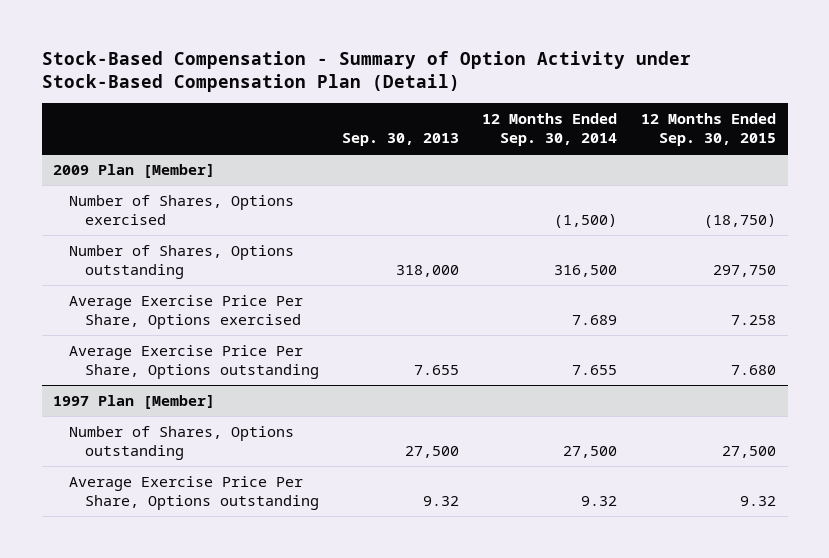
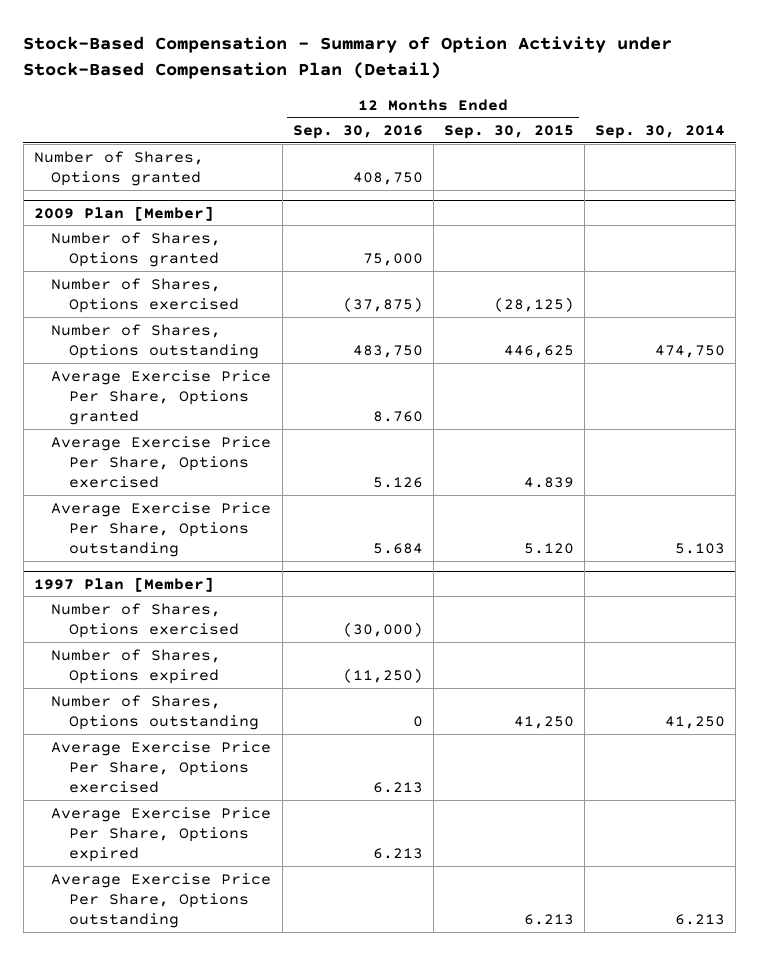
[342,133,460,147] Sep. 30, 2013 -> none
[482,113,618,147] 12 Months Ended Sep. 30, 2014 -> none
none -> [292,125,423,140] Sep. 30, 2016
none -> [595,125,726,140] Sep. 30, 2014
none -> [34,150,205,186] Number of Shares, Options granted
none -> [51,231,222,267] Number of Shares, Options granted
[703,213,776,228] (18,750) -> [493,296,574,312] (28,125)
[712,264,776,277] 297,750 -> [503,344,574,358] 446,625
none -> [51,369,272,425] Average Exercise Price Per Share, Options granted
[730,314,776,325] 7.258 -> [523,476,574,488] 4.839
[730,364,776,375] 7.680 -> [523,542,574,554] 5.120
none -> [51,602,239,638] Number of Shares, Options exercised
none -> [51,648,222,684] Number of Shares, Options expired
[721,445,776,458] 27,500 -> [513,715,574,729] 41,250
none -> [51,740,272,793] Average Exercise Price Per Share, Options exercised
none -> [51,806,272,862] Average Exercise Price Per Share, Options expired
[739,495,776,506] 9.32 -> [523,913,574,925] 6.213

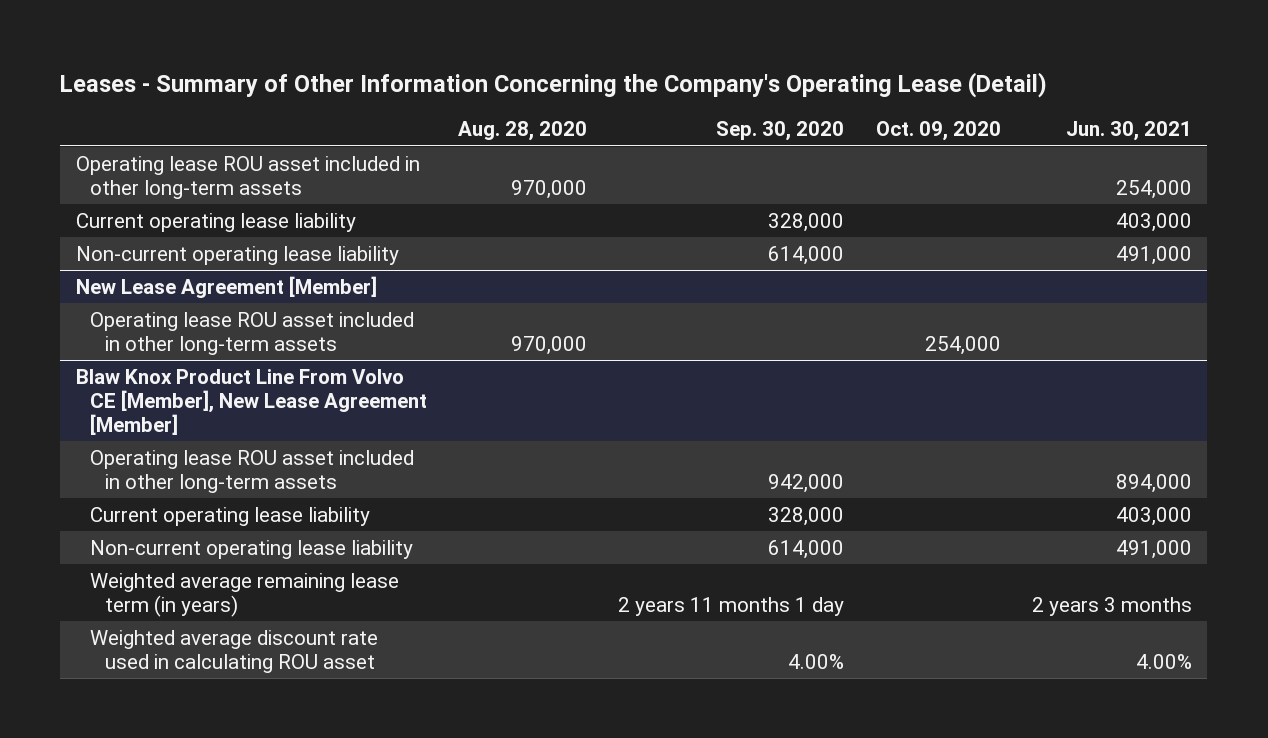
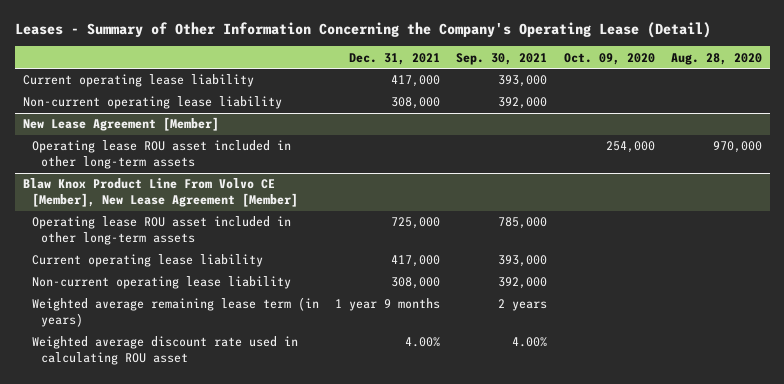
[716,121,845,142] Sep. 30, 2020 -> none
[1065,121,1192,142] Jun. 30, 2021 -> none
none -> [349,52,441,65] Dec. 31, 2021
none -> [456,52,548,65] Sep. 30, 2021
[75,155,420,199] Operating lease ROU asset included in other long-term assets -> none

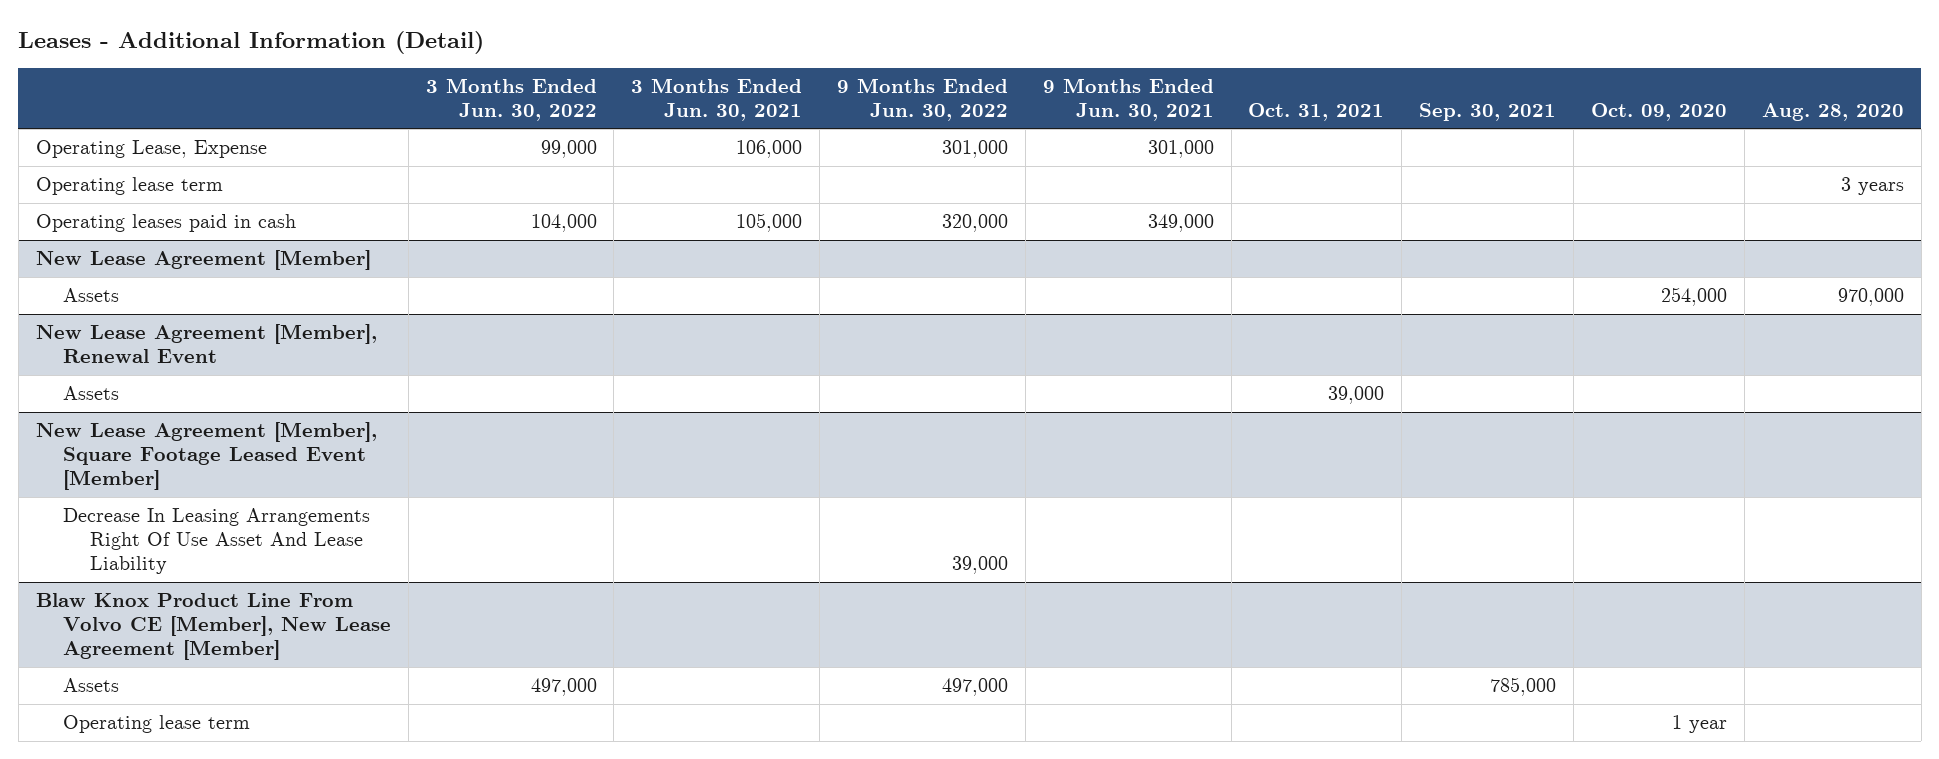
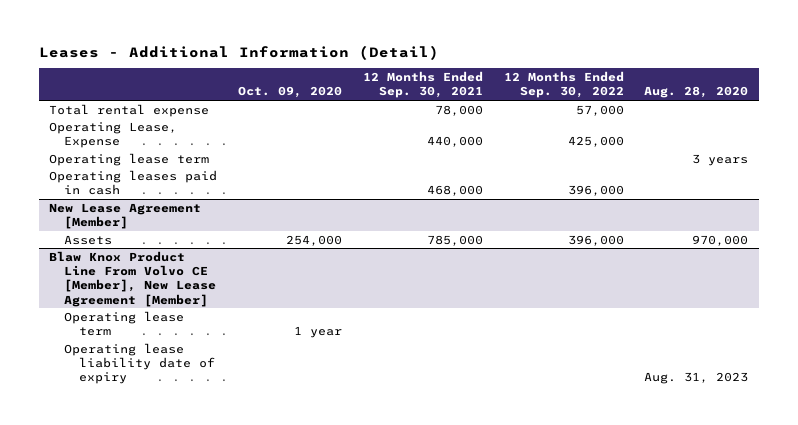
[425,77,597,121] 3 Months Ended Jun. 30, 2022 -> none
[631,77,803,121] 3 Months Ended Jun. 30, 2021 -> none
[836,77,1008,121] 9 Months Ended Jun. 30, 2022 -> none
[1042,77,1214,121] 9 Months Ended Jun. 30, 2021 -> none
[1248,102,1385,121] Oct. 31, 2021 -> none
[1419,102,1557,121] Sep. 30, 2021 -> none
none -> [362,71,483,99] 12 Months Ended Sep. 30, 2021
none -> [503,71,624,99] 12 Months Ended Sep. 30, 2022
none -> [49,103,210,117] Total rental expense
[35,324,377,364] New Lease Agreement [Member], Renewal Event -> none
[62,386,119,401] Assets -> none
[35,422,377,491] New Lease Agreement [Member], Square Footage Leased Event [Member] -> none
[62,508,370,575] Decrease In Leasing Arrangements Right Of Use Asset And Lease Liability -> none
[62,678,119,693] Assets -> none
none -> [64,342,216,385] Operating lease liability date of expiry

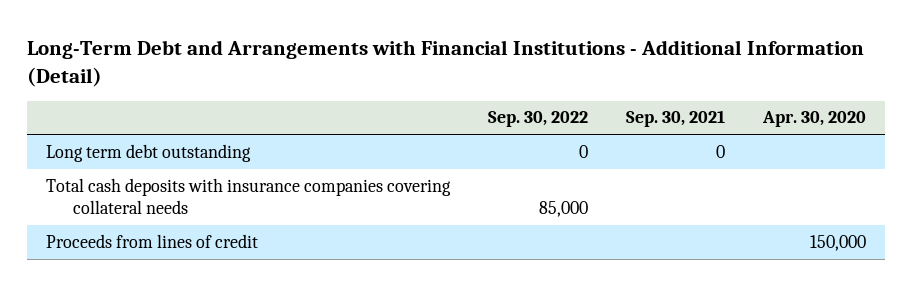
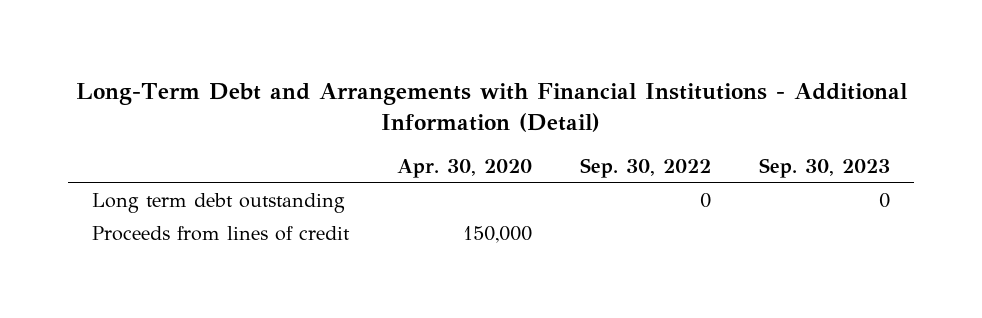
[625,110,725,128] Sep. 30, 2021 -> none
none -> [758,158,890,179] Sep. 30, 2023
[46,177,452,214] Total cash deposits with insurance companies covering collateral needs -> none

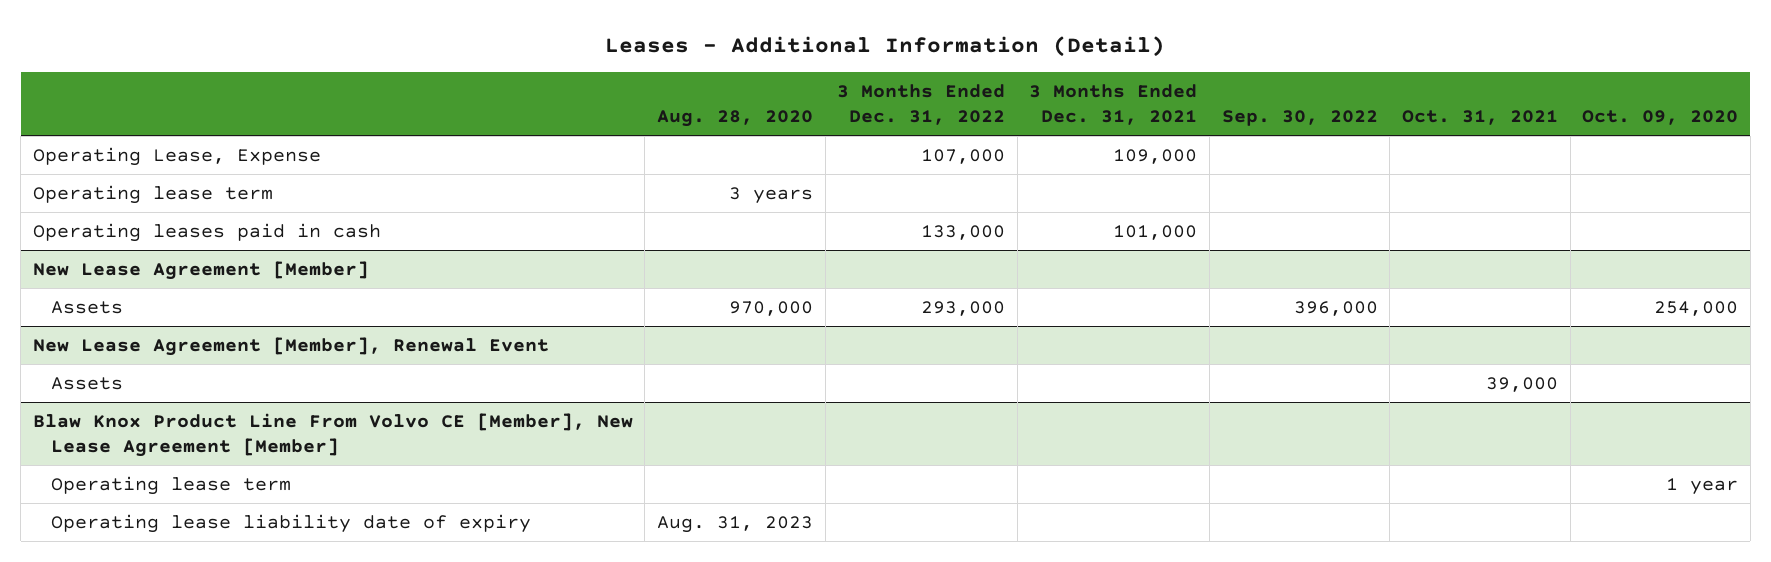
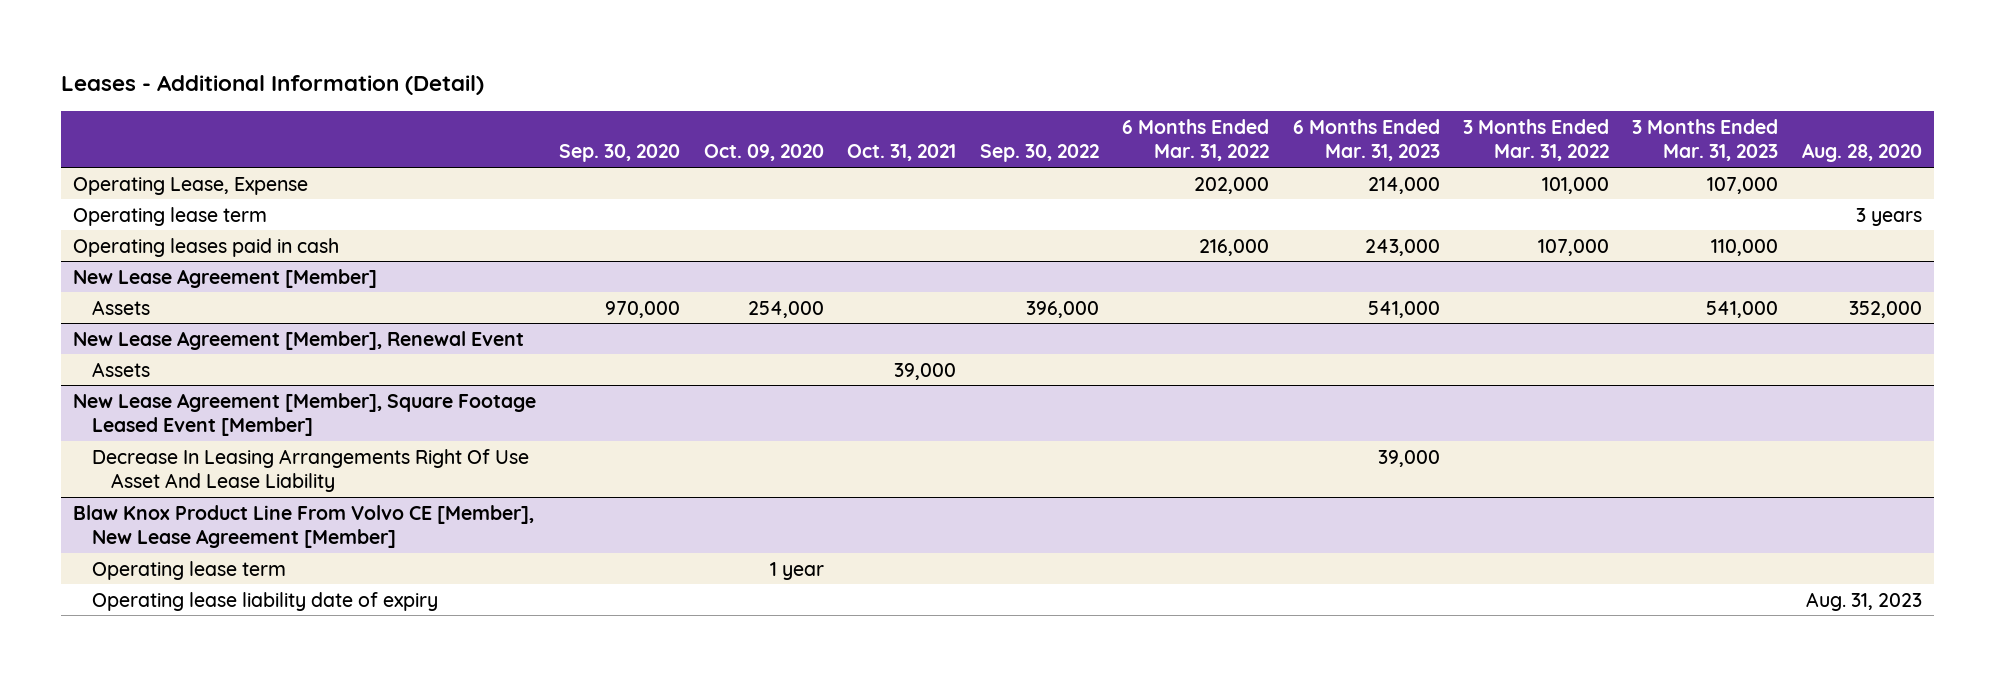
[837,84,1006,125] 3 Months Ended Dec. 31, 2022 -> none
[1029,84,1198,125] 3 Months Ended Dec. 31, 2021 -> none
none -> [559,144,681,163] Sep. 30, 2020
none -> [1122,118,1270,162] 6 Months Ended Mar. 31, 2022
none -> [1292,118,1440,162] 6 Months Ended Mar. 31, 2023
none -> [1463,118,1610,162] 3 Months Ended Mar. 31, 2022
none -> [1632,118,1779,162] 3 Months Ended Mar. 31, 2023
[729,301,814,317] 970,000 -> [1848,300,1922,318] 352,000
none -> [72,392,536,437] New Lease Agreement [Member], Square Footage Leased Event [Member]
none -> [92,448,530,493] Decrease In Leasing Arrangements Right Of Use Asset And Lease Liability

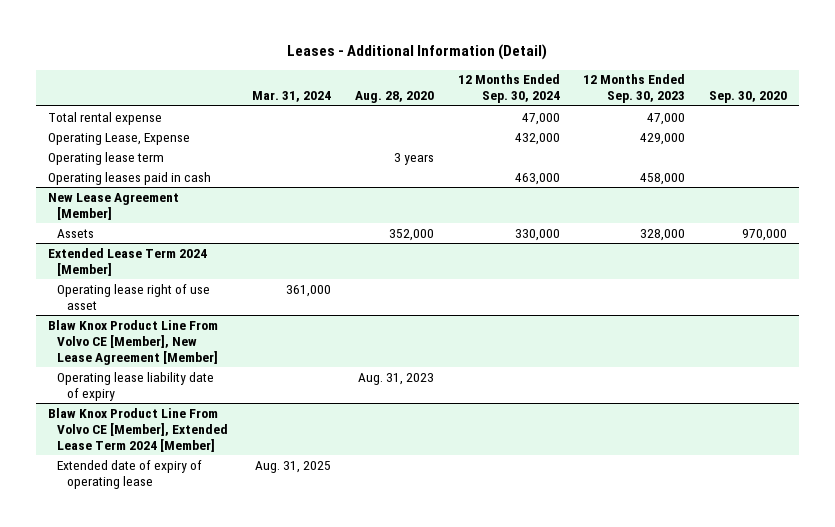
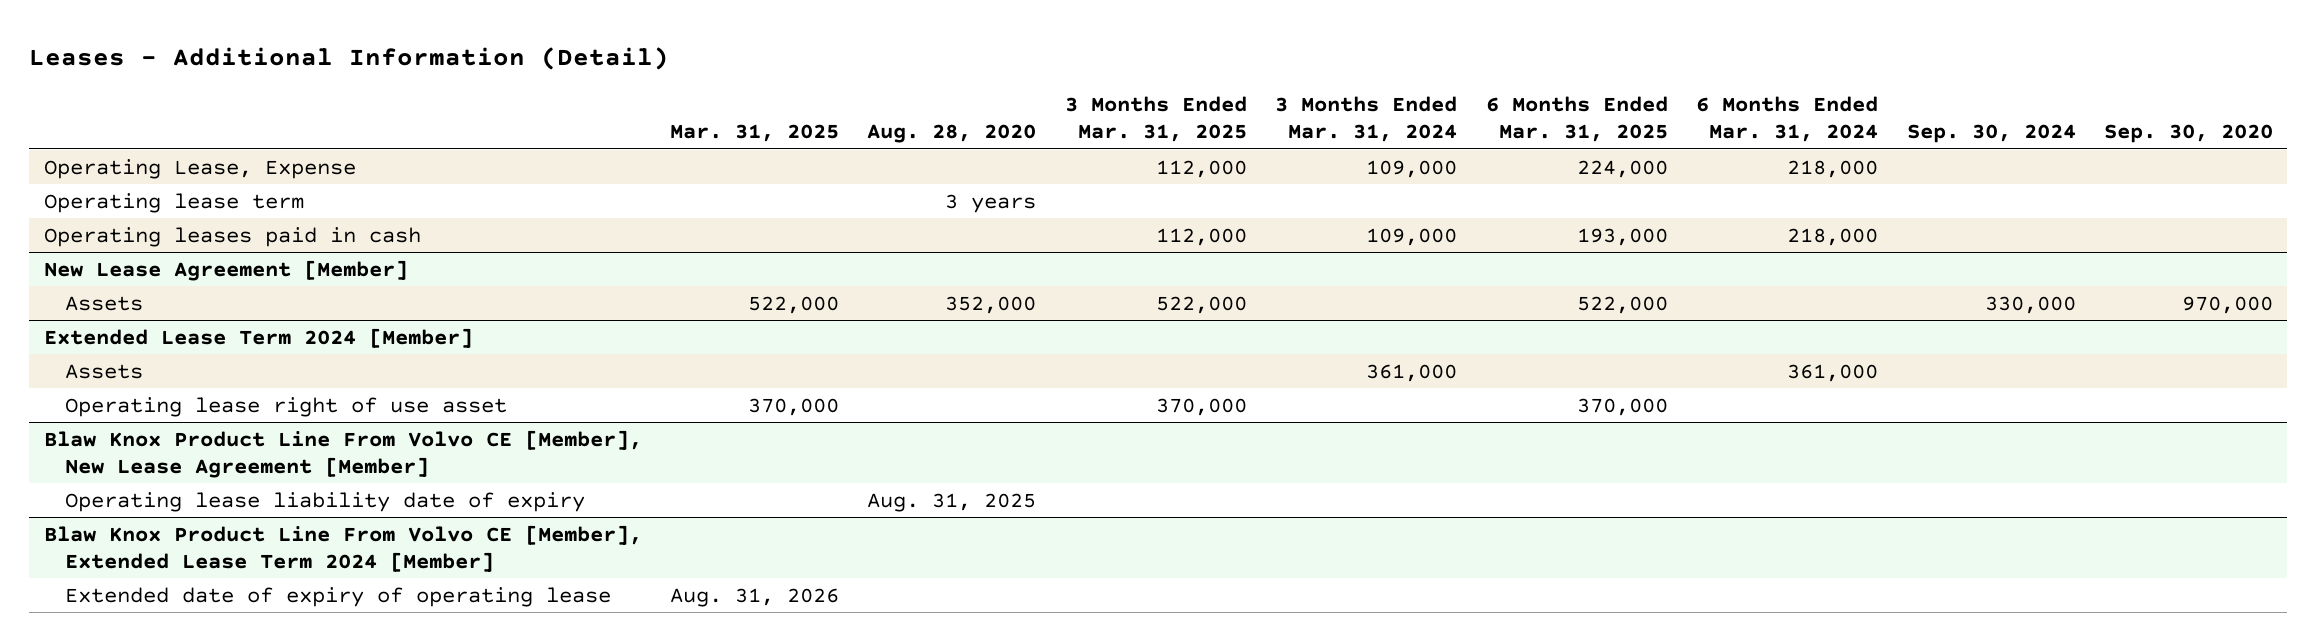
[252,91,332,103] Mar. 31, 2024 -> none
[457,74,560,104] 12 Months Ended Sep. 30, 2024 -> none
[583,74,686,104] 12 Months Ended Sep. 30, 2023 -> none
none -> [670,124,840,143] Mar. 31, 2025
none -> [1064,96,1247,143] 3 Months Ended Mar. 31, 2025
none -> [1275,96,1458,143] 3 Months Ended Mar. 31, 2024
none -> [1485,96,1668,143] 6 Months Ended Mar. 31, 2025
none -> [1696,96,1879,143] 6 Months Ended Mar. 31, 2024
none -> [1906,124,2076,144] Sep. 30, 2024
[47,111,162,125] Total rental expense -> none
none -> [65,363,144,379] Assets
[357,372,434,385] Aug. 31, 2023 -> [867,492,1037,512] Aug. 31, 2025

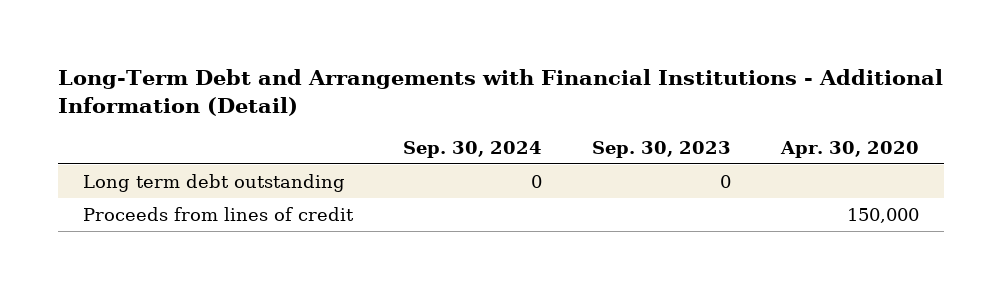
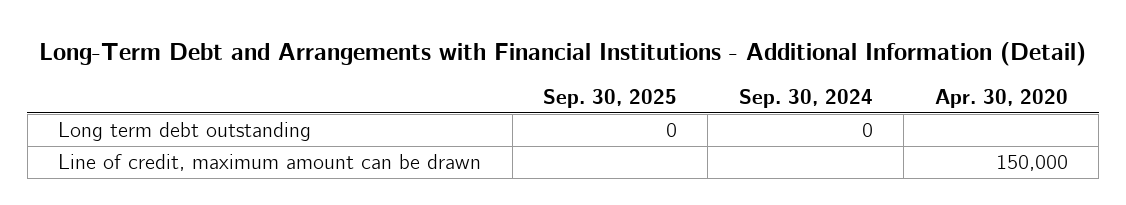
[591,141,731,159] Sep. 30, 2023 -> none
none -> [543,89,678,109] Sep. 30, 2025
[82,206,354,221] Proceeds from lines of credit -> [58,154,482,172] Line of credit, maximum amount can be drawn

